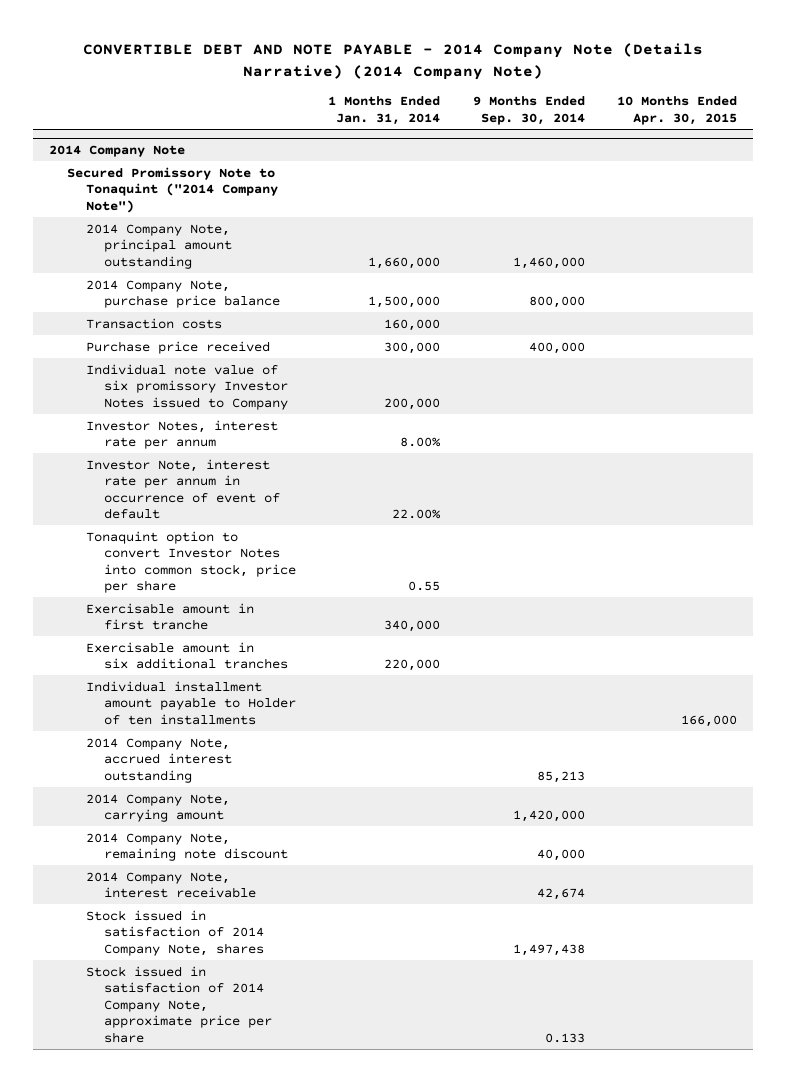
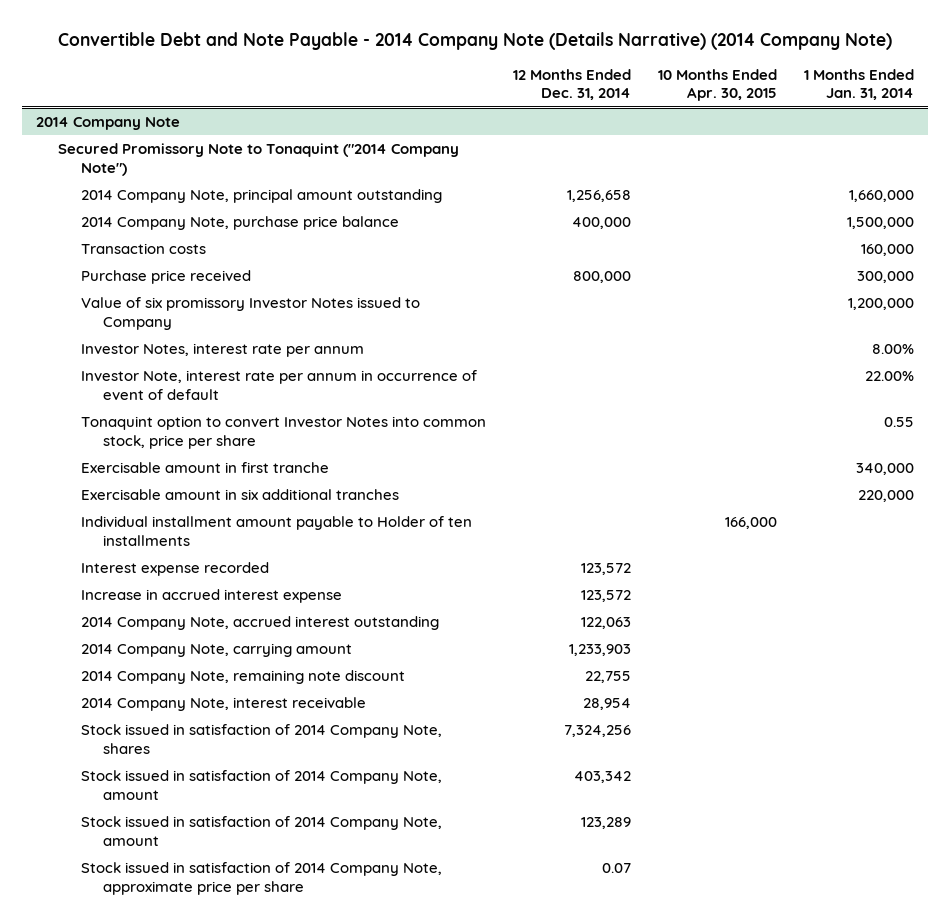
[83,43,704,80] CONVERTIBLE DEBT AND NOTE PAYABLE - 2014 Company Note (Details Narrative) (2014 Company Note) -> [57,31,892,50] Convertible Debt and Note Payable - 2014 Company Note (Details Narrative) (2014 Company Note)
[472,96,585,125] 9 Months Ended Sep. 30, 2014 -> none
none -> [513,68,632,101] 12 Months Ended Dec. 31, 2014
[85,363,288,410] Individual note value of six promissory Investor Notes issued to Company -> [80,296,420,330] Value of six promissory Investor Notes issued to Company
[384,397,441,410] 200,000 -> [848,297,915,310] 1,200,000
none -> [80,561,269,576] Interest expense recorded
none -> [80,588,342,603] Increase in accrued interest expense
none -> [80,769,442,800] Stock issued in satisfaction of 2014 Company Note, amount
none -> [80,815,442,846] Stock issued in satisfaction of 2014 Company Note, amount

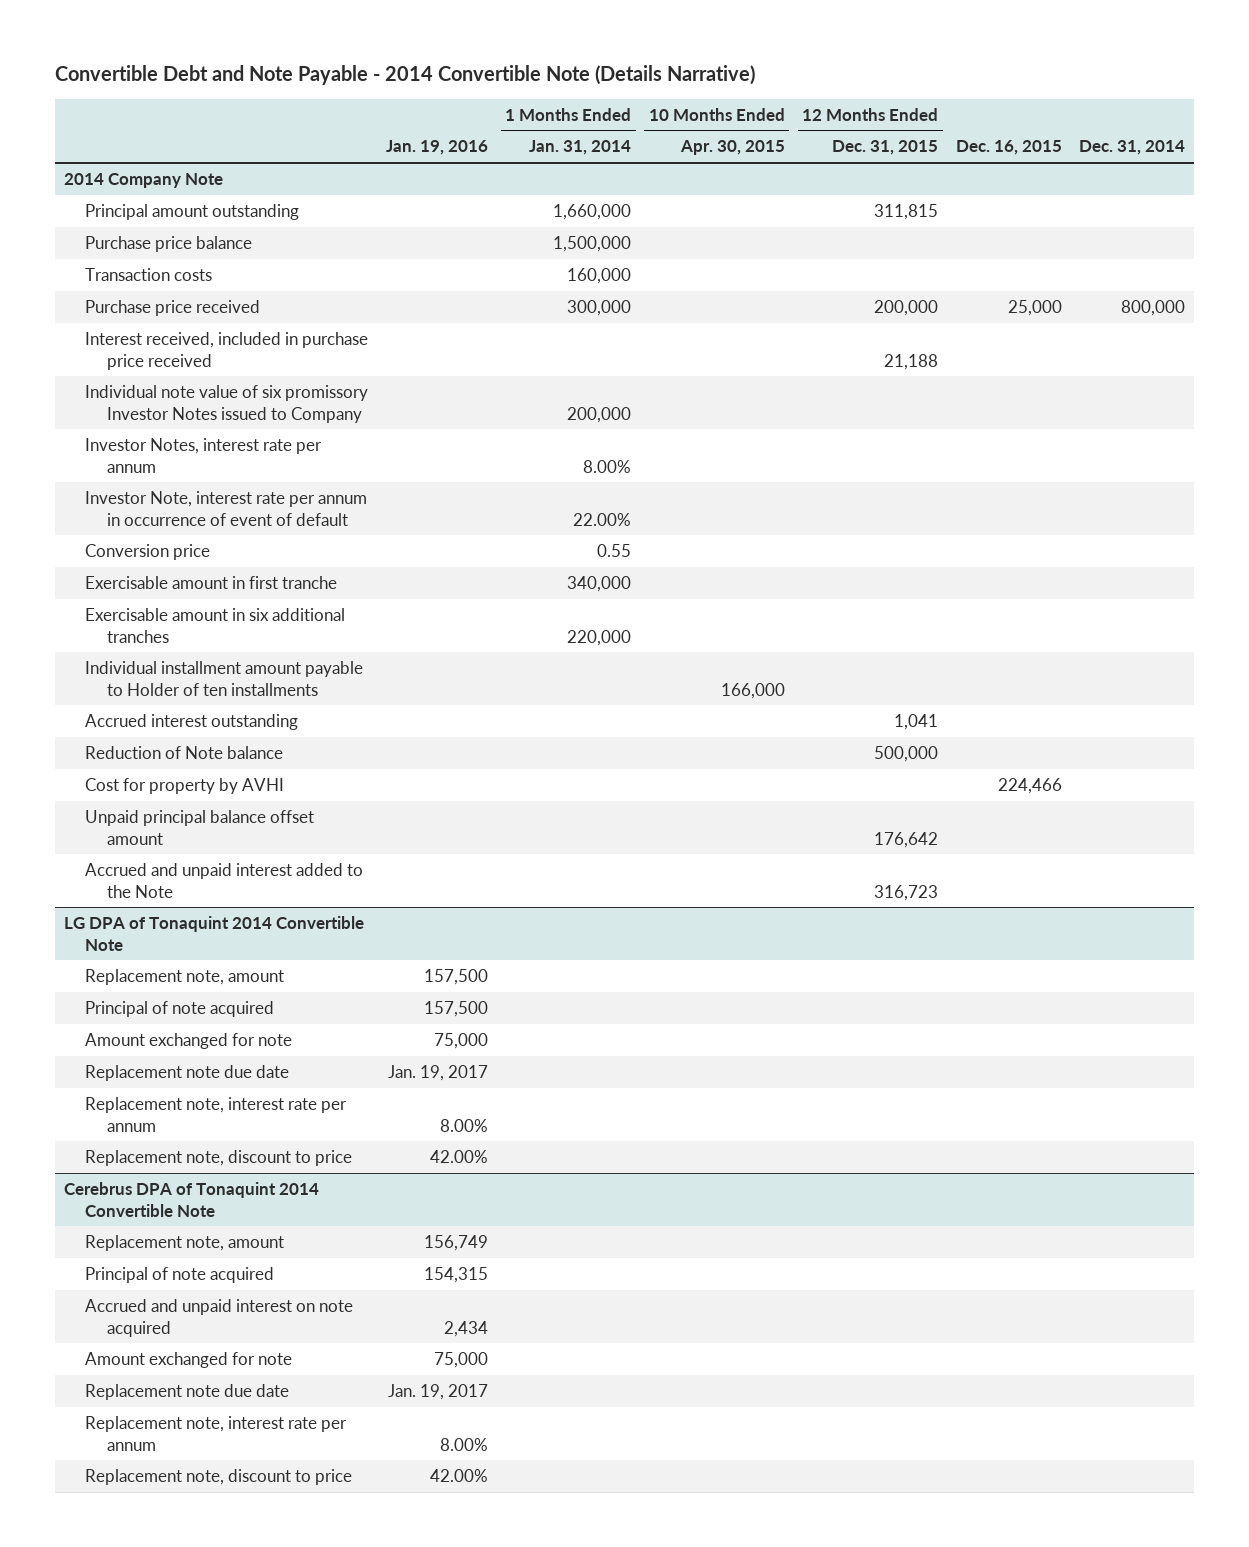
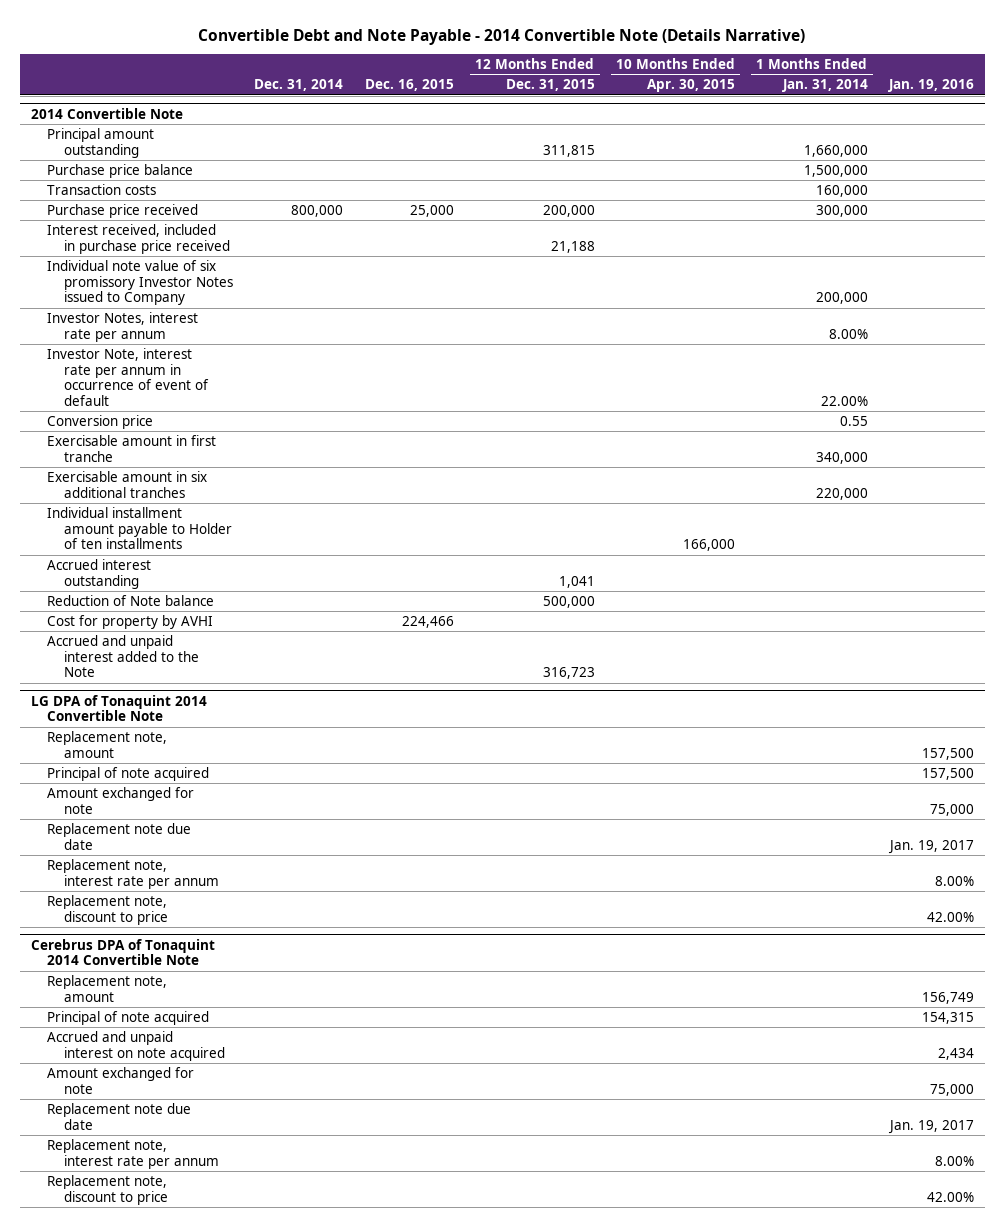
[63,173,223,189] 2014 Company Note -> [30,107,183,119] 2014 Convertible Note
[85,810,315,845] Unpaid principal balance offset amount -> none

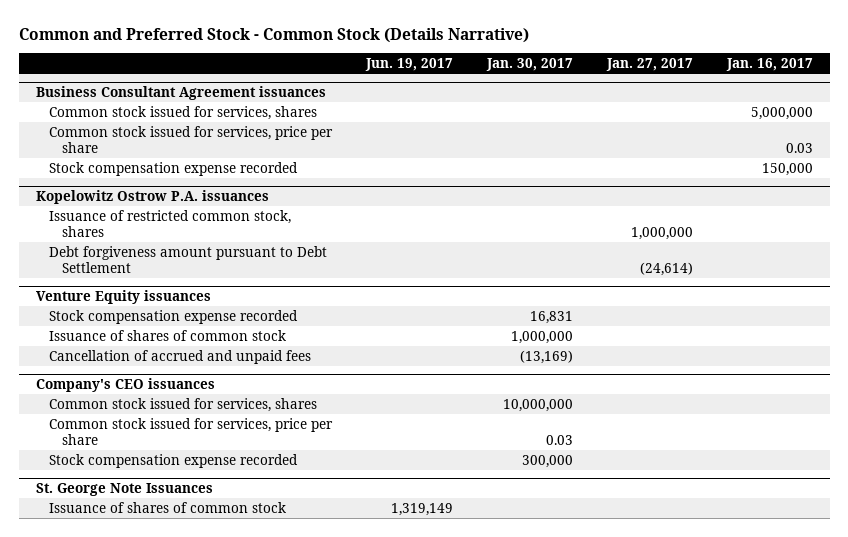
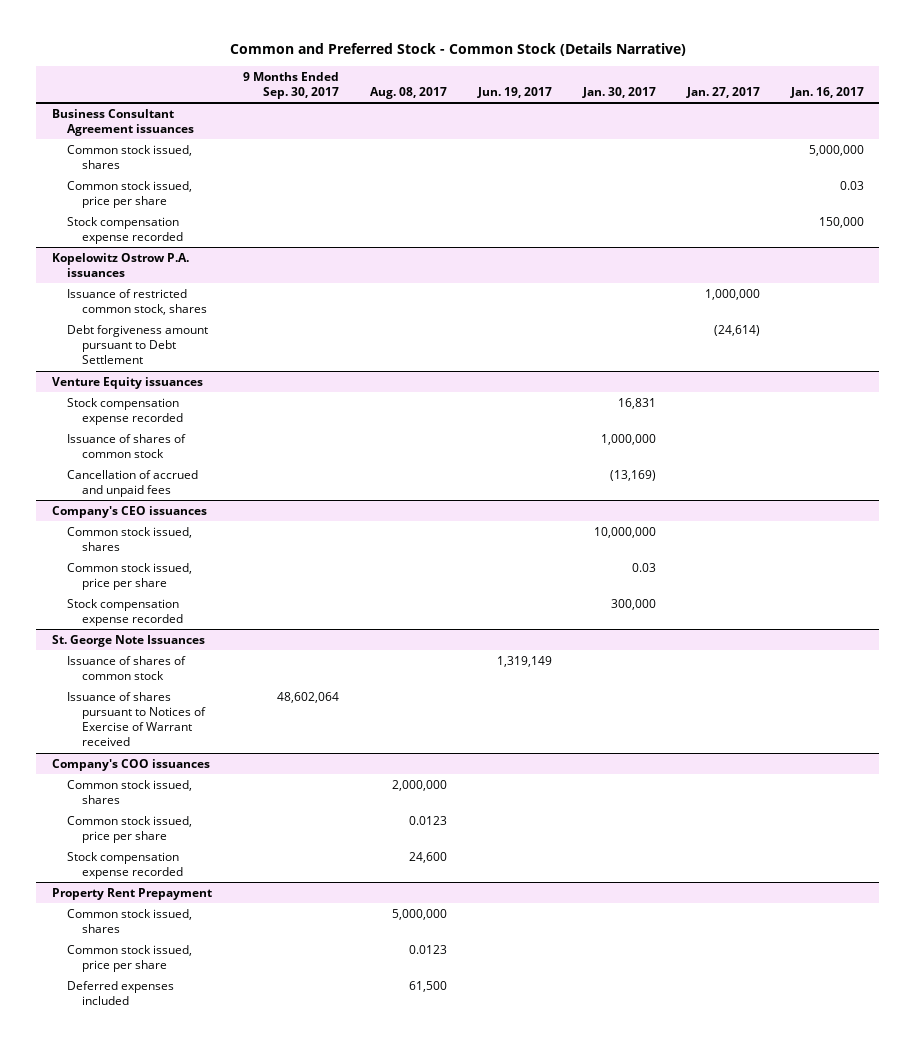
none -> [242,71,339,99] 9 Months Ended Sep. 30, 2017
none -> [369,86,447,99] Aug. 08, 2017
[48,105,317,120] Common stock issued for services, shares -> [66,144,192,169] Common stock issued, shares
[48,125,333,154] Common stock issued for services, price per share -> [66,180,192,208] Common stock issued, price per share
[48,397,317,412] Common stock issued for services, shares -> [66,526,192,551] Common stock issued, shares
[48,417,333,446] Common stock issued for services, price per share -> [66,562,192,590] Common stock issued, price per share
none -> [66,691,206,746] Issuance of shares pursuant to Notices of Exercise of Warrant received
none -> [51,758,210,771] Company's COO issuances
none -> [66,779,192,804] Common stock issued, shares
none -> [66,815,192,843] Common stock issued, price per share
none -> [66,851,183,879] Stock compensation expense recorded
none -> [51,887,212,900] Property Rent Prepayment
none -> [66,908,192,933] Common stock issued, shares
none -> [66,944,192,972] Common stock issued, price per share
none -> [66,980,174,1005] Deferred expenses included

